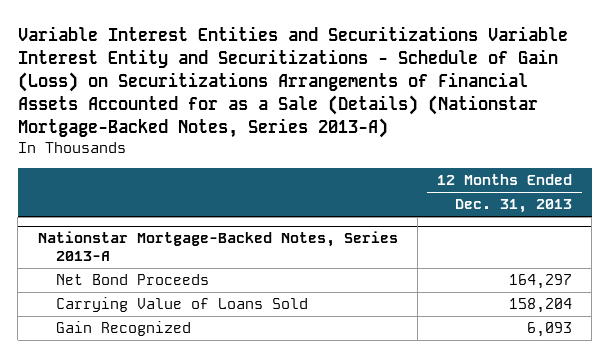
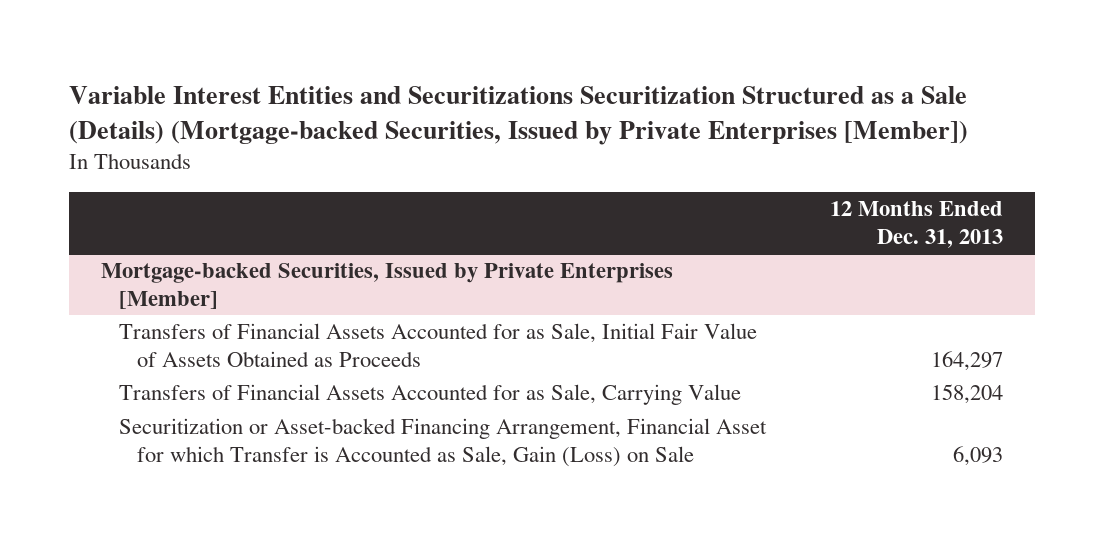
[17,25,568,139] Variable Interest Entities and Securitizations Variable Interest Entity and Securitizations - Schedule of Gain (Loss) on Securitizations Arrangements of Financial Assets Accounted for as a Sale (Details) (Nationstar Mortgage-Backed Notes, Series 2013-A) -> [68,85,968,145] Variable Interest Entities and Securitizations Securitization Structured as a Sale (Details) (Mortgage-backed Securities, Issued by Private Enterprises [Member])
[37,231,398,262] Nationstar Mortgage-Backed Notes, Series 2013-A -> none
none -> [100,263,673,309] Mortgage-backed Securities, Issued by Private Enterprises [Member]
[55,274,209,286] Net Bond Proceeds -> [118,323,757,367] Transfers of Financial Assets Accounted for as Sale, Initial Fair Value of Assets Obtained as Proceeds
[55,297,308,313] Carrying Value of Loans Sold -> [118,384,741,406] Transfers of Financial Assets Accounted for as Sale, Carrying Value
[55,321,191,337] Gain Recognized -> [118,418,767,467] Securitization or Asset-backed Financing Arrangement, Financial Asset for which Transfer is Accounted as Sale, Gain (Loss) on Sale

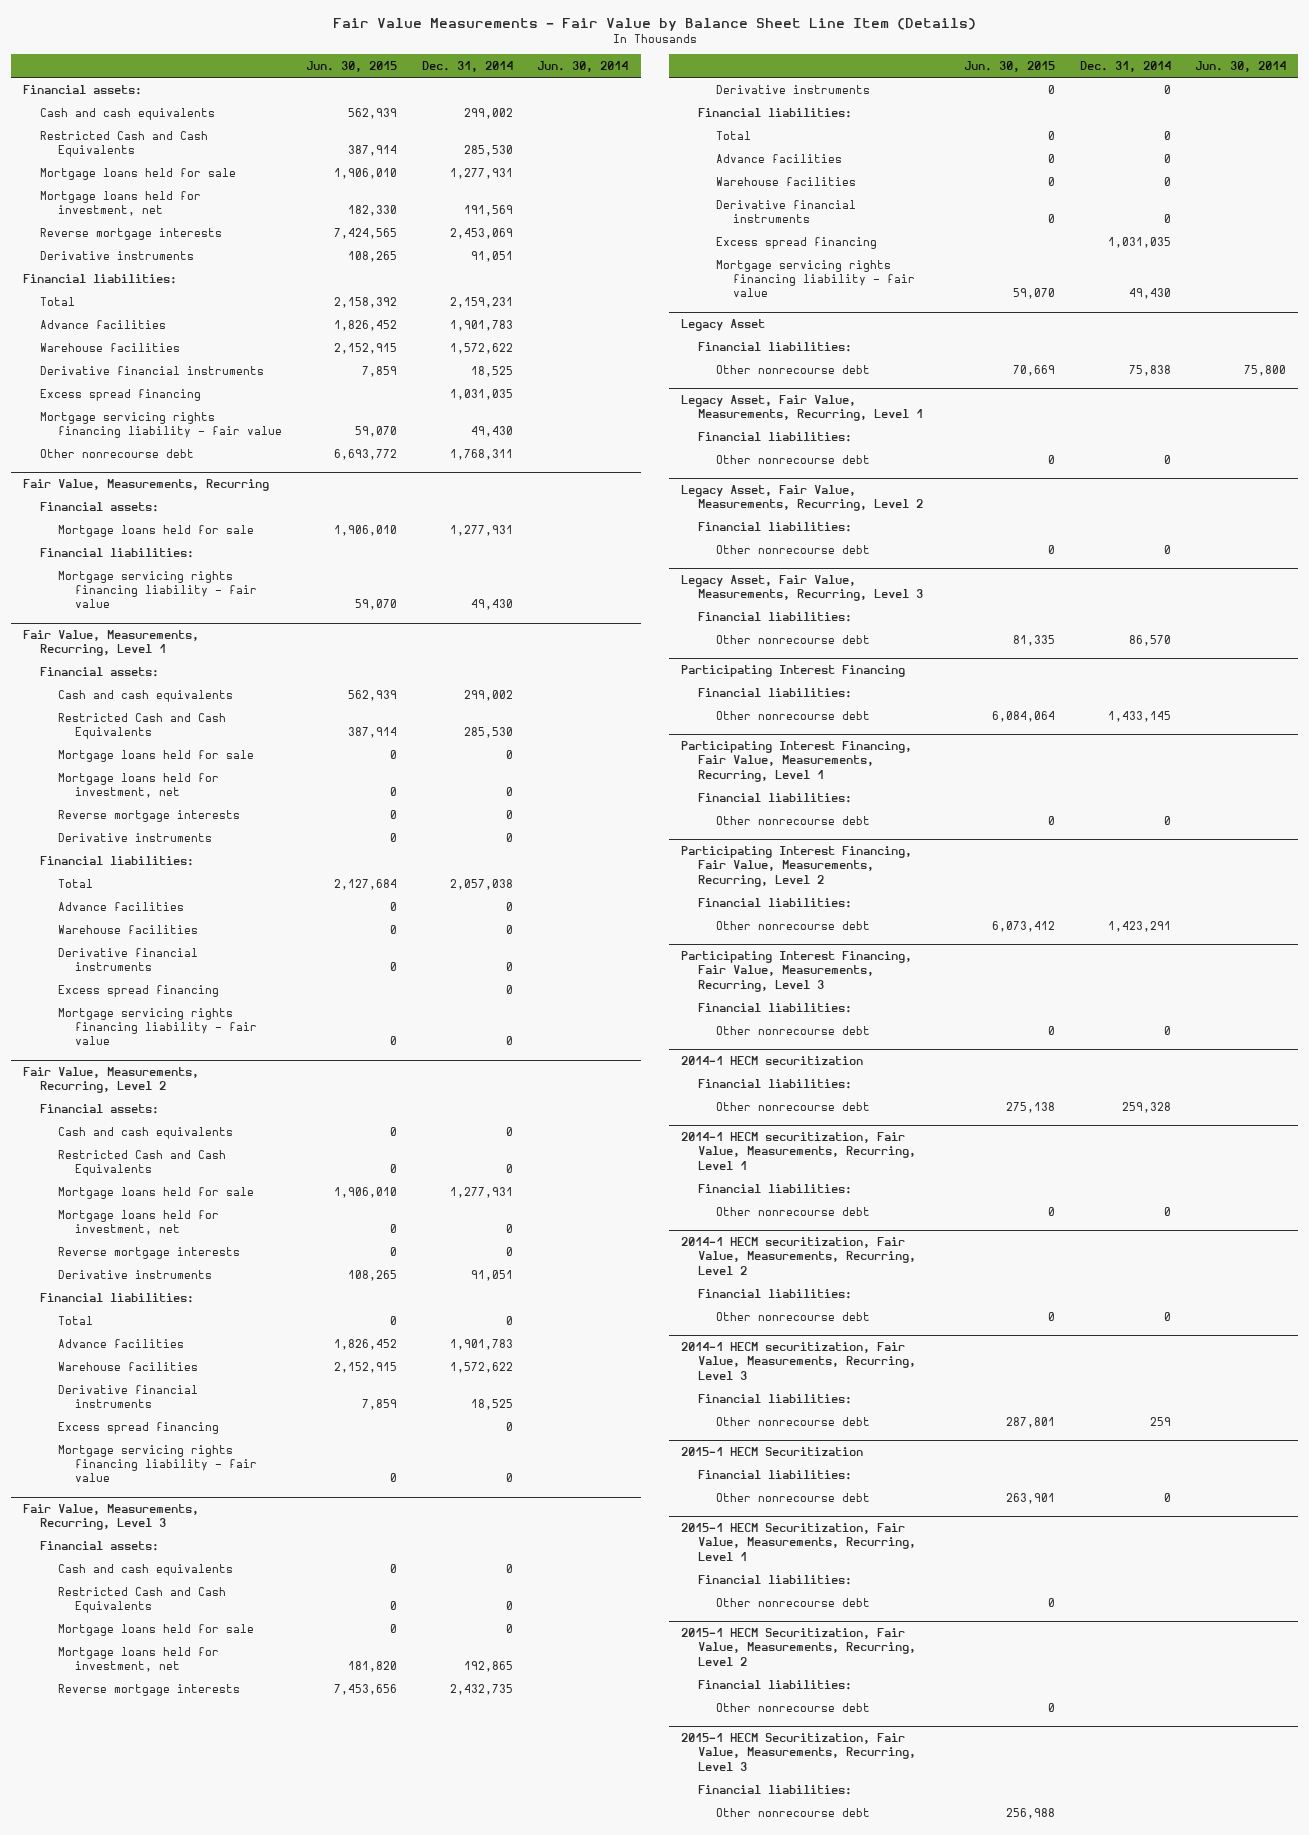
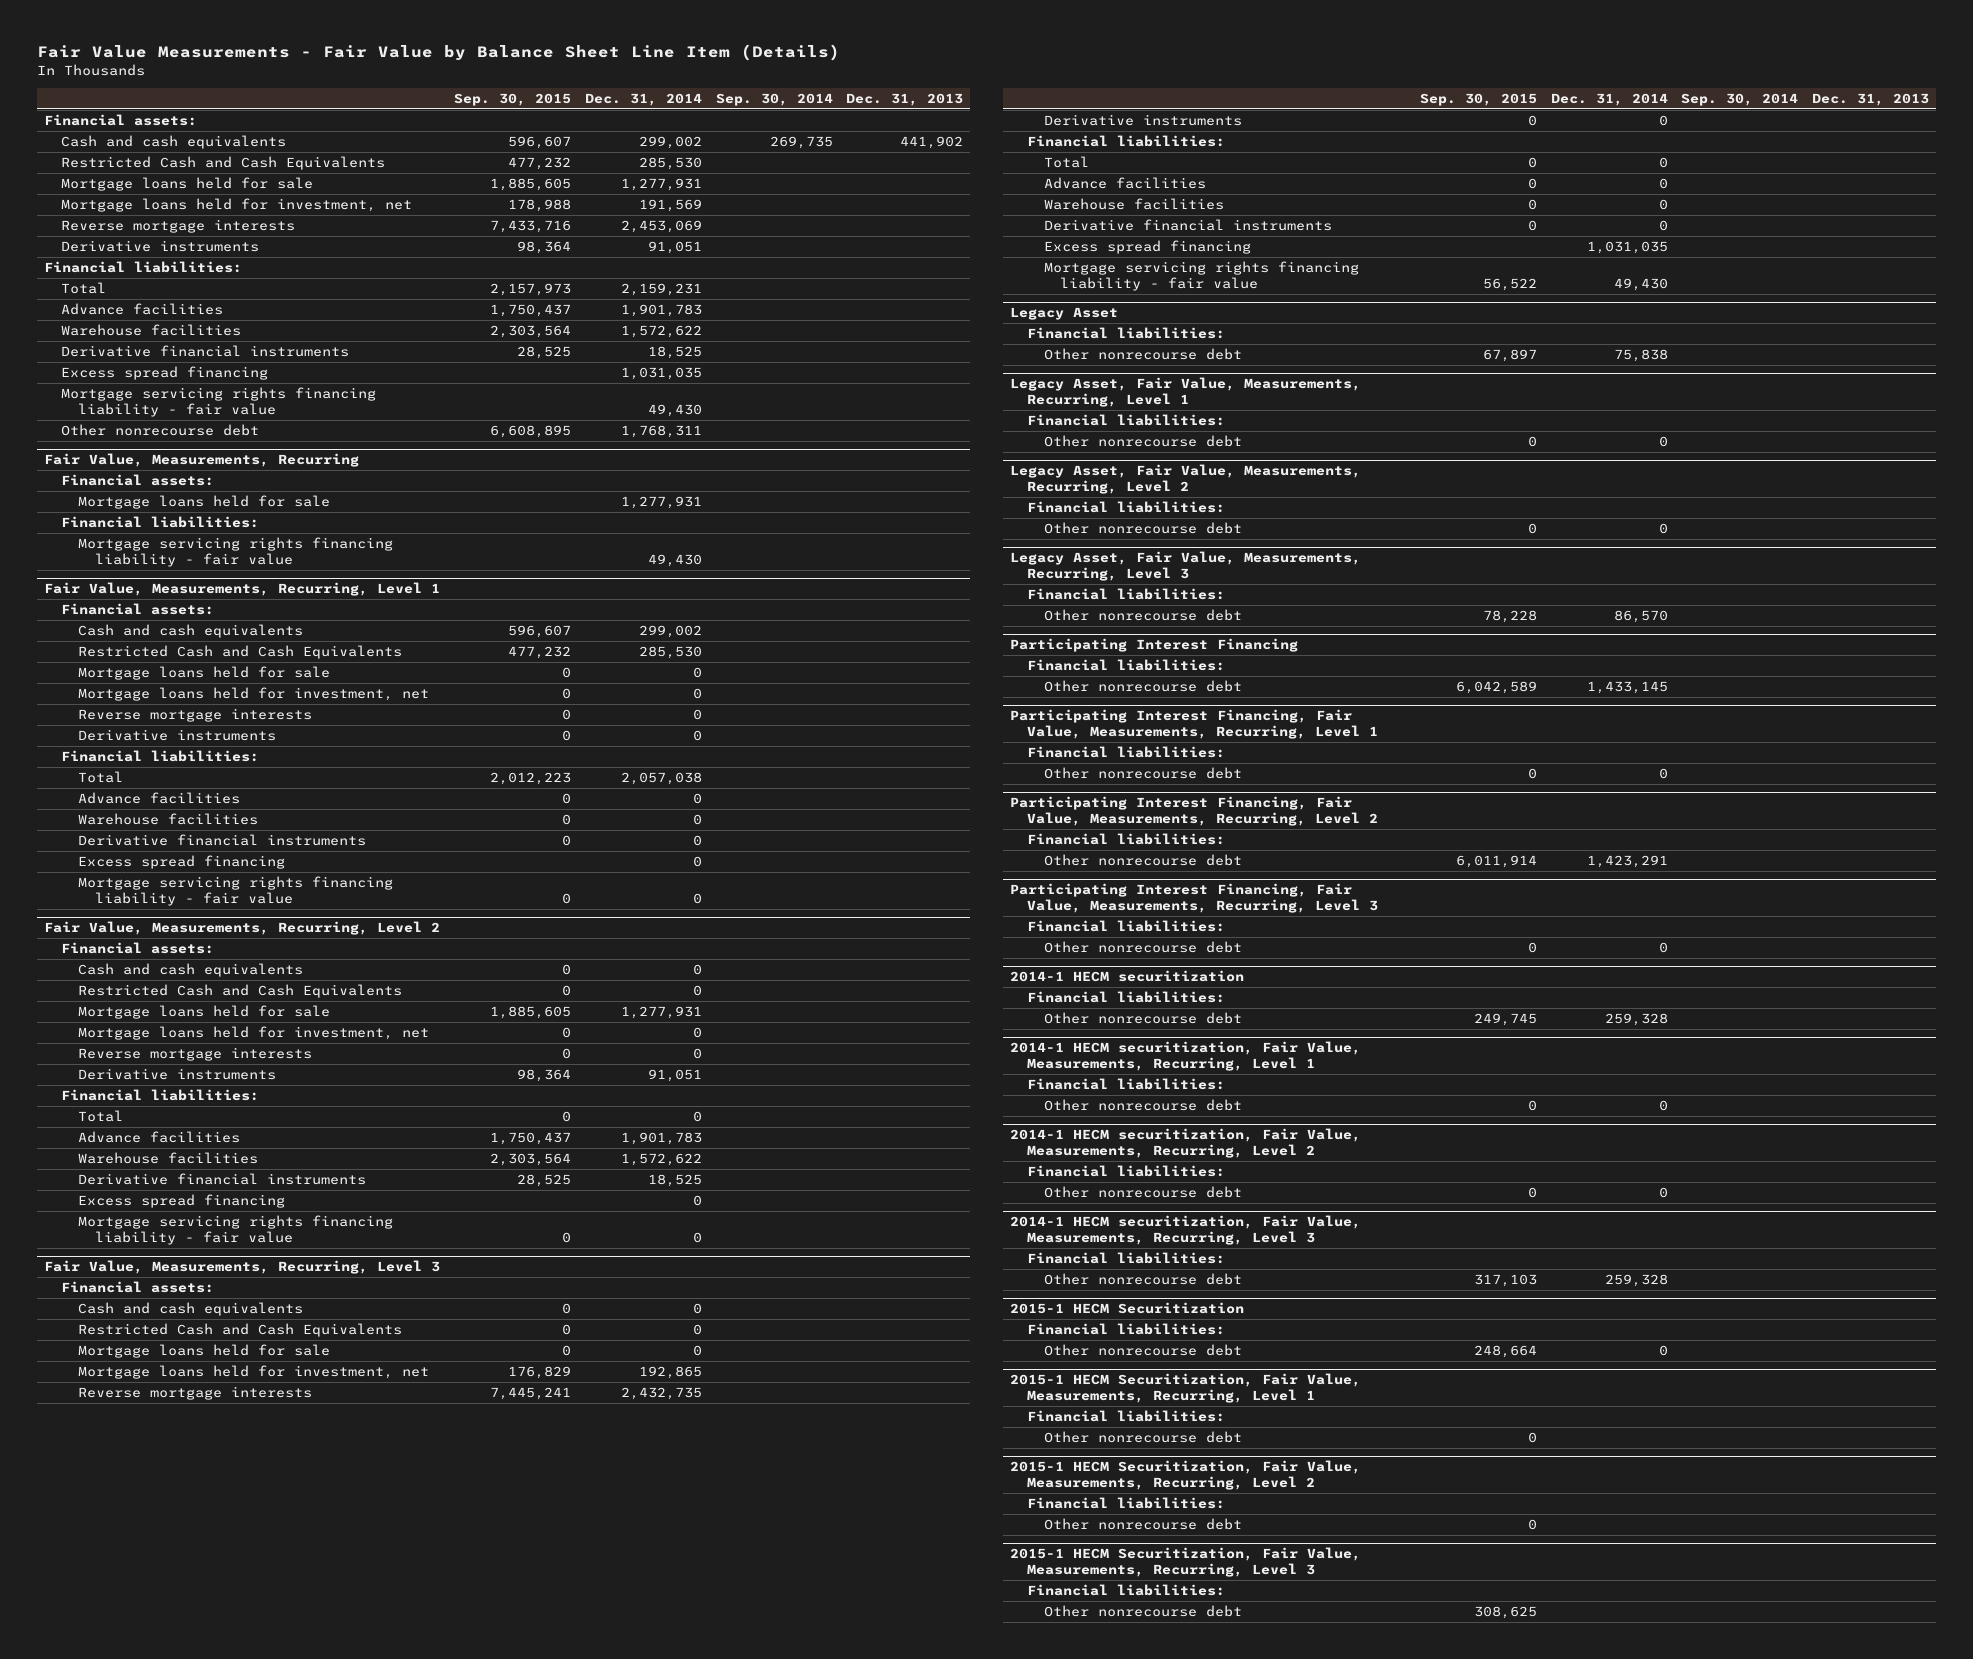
[306,60,398,72] Jun. 30, 2015 -> none
[537,60,629,72] Jun. 30, 2014 -> none
none -> [453,92,571,106] Sep. 30, 2015
none -> [715,92,833,106] Sep. 30, 2014
none -> [846,92,964,106] Dec. 31, 2013
[1149,1416,1171,1426] 259 -> [1604,1274,1668,1288] 259,328

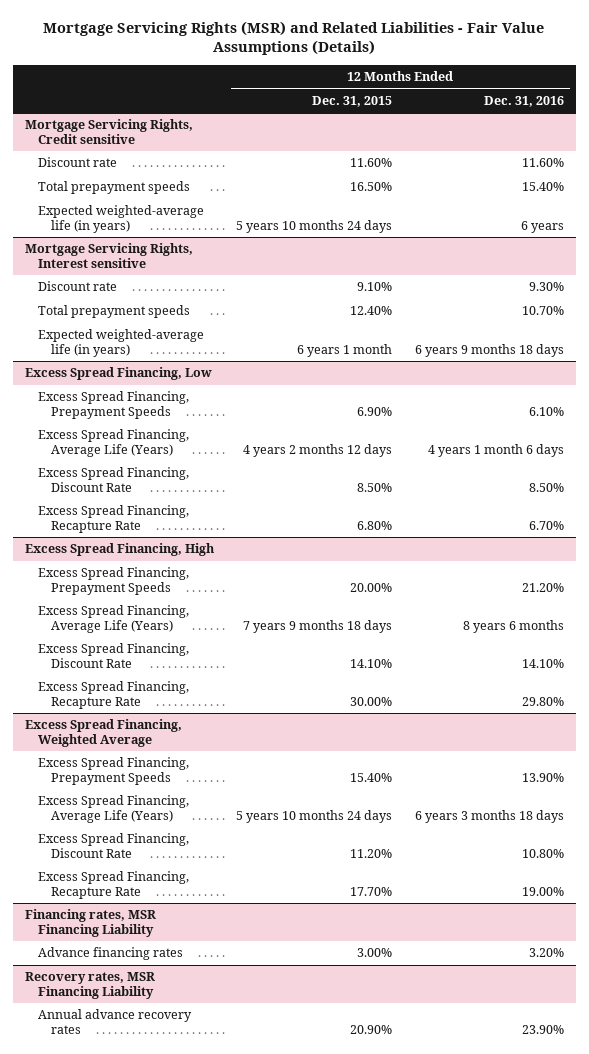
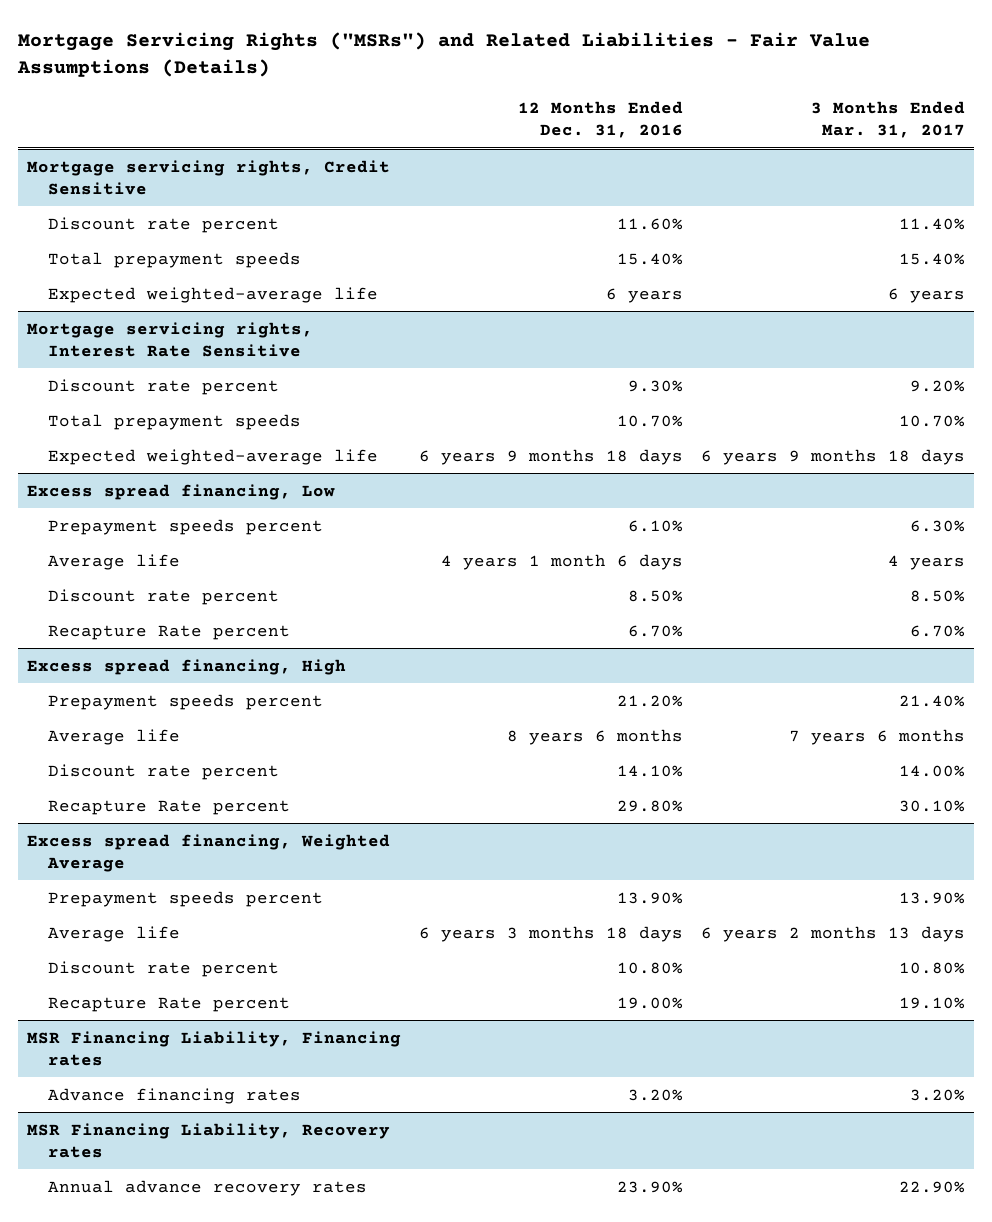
[43,20,545,56] Mortgage Servicing Rights (MSR) and Related Liabilities - Fair Value Assumptions (Details) -> [17,31,871,78] Mortgage Servicing Rights ("MSRs") and Related Liabilities - Fair Value Assumptions (Details)
[312,95,393,107] Dec. 31, 2015 -> none
none -> [810,101,965,139] 3 Months Ended Mar. 31, 2017
[24,119,193,145] Mortgage Servicing Rights, Credit sensitive -> [27,159,391,195] Mortgage servicing rights, Credit Sensitive
[38,157,118,168] Discount rate -> [47,216,279,233] Discount rate percent
[38,205,205,234] Expected weighted-average life (in years) -> [47,286,378,303] Expected weighted-average life
[24,243,193,269] Mortgage Servicing Rights, Interest sensitive -> [27,321,314,357] Mortgage servicing rights, Interest Rate Sensitive
[38,281,118,292] Discount rate -> [47,378,279,395] Discount rate percent
[38,329,205,358] Expected weighted-average life (in years) -> [47,448,378,465] Expected weighted-average life
[24,367,212,381] Excess Spread Financing, Low -> [27,483,336,500] Excess spread financing, Low
[38,391,190,420] Excess Spread Financing, Prepayment Speeds -> [47,518,323,535] Prepayment speeds percent
[38,429,190,458] Excess Spread Financing, Average Life (Years) -> [47,553,180,570] Average life
[38,467,190,493] Excess Spread Financing, Discount Rate -> [47,588,279,605] Discount rate percent
[38,505,190,534] Excess Spread Financing, Recapture Rate -> [47,624,290,640] Recapture Rate percent
[24,543,215,557] Excess Spread Financing, High -> [27,658,347,675] Excess spread financing, High
[38,567,190,596] Excess Spread Financing, Prepayment Speeds -> [47,693,323,710] Prepayment speeds percent
[38,605,190,634] Excess Spread Financing, Average Life (Years) -> [47,728,180,745] Average life
[38,643,190,669] Excess Spread Financing, Discount Rate -> [47,763,279,780] Discount rate percent
[38,681,190,710] Excess Spread Financing, Recapture Rate -> [47,799,290,815] Recapture Rate percent
[24,719,182,748] Excess Spread Financing, Weighted Average -> [27,833,391,872] Excess spread financing, Weighted Average
[38,757,190,786] Excess Spread Financing, Prepayment Speeds -> [47,890,323,907] Prepayment speeds percent
[38,795,190,824] Excess Spread Financing, Average Life (Years) -> [47,925,180,942] Average life
[38,833,190,859] Excess Spread Financing, Discount Rate -> [47,960,279,977] Discount rate percent
[38,871,190,900] Excess Spread Financing, Recapture Rate -> [47,996,290,1012] Recapture Rate percent
[24,909,156,938] Financing rates, MSR Financing Liability -> [27,1030,402,1066] MSR Financing Liability, Financing rates
[24,972,155,1000] Recovery rates, MSR Financing Liability -> [27,1122,391,1158] MSR Financing Liability, Recovery rates

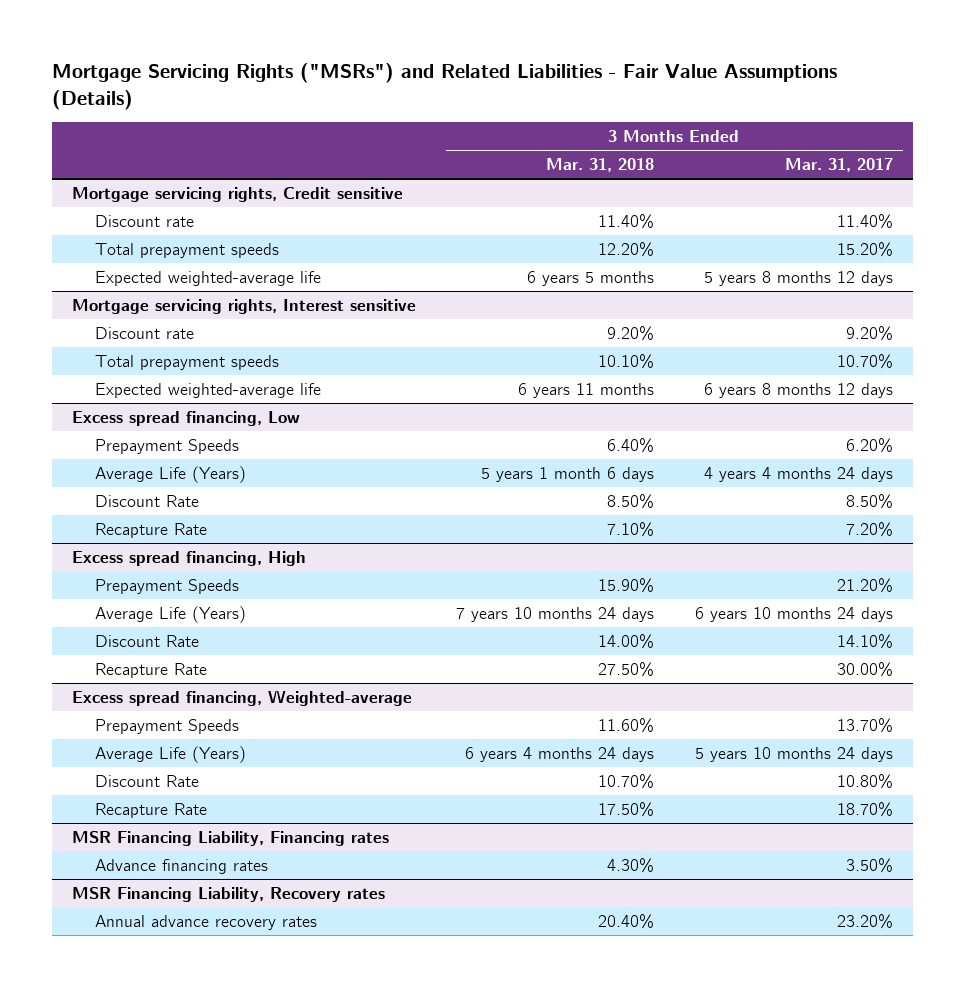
[518,101,684,139] 12 Months Ended Dec. 31, 2016 -> none
none -> [546,158,655,173] Mar. 31, 2018
[27,159,391,195] Mortgage servicing rights, Credit Sensitive -> [72,186,404,202] Mortgage servicing rights, Credit sensitive
[47,216,279,233] Discount rate percent -> [94,214,194,227] Discount rate
[898,252,965,265] 15.40% -> [836,241,893,257] 15.20%
[887,287,965,303] 6 years -> [703,270,893,286] 5 years 8 months 12 days
[27,321,314,357] Mortgage servicing rights, Interest Rate Sensitive -> [72,298,417,314] Mortgage servicing rights, Interest sensitive
[47,378,279,395] Discount rate percent -> [94,326,194,339] Discount rate
[700,448,965,465] 6 years 9 months 18 days -> [703,382,893,398] 6 years 8 months 12 days
[47,518,323,535] Prepayment speeds percent -> [94,438,239,454] Prepayment Speeds
[909,519,965,532] 6.30% -> [845,437,893,453] 6.20%
[47,553,180,570] Average life -> [94,465,246,483] Average Life (Years)
[887,554,965,570] 4 years -> [703,466,893,482] 4 years 4 months 24 days
[47,588,279,605] Discount rate percent -> [94,494,199,507] Discount Rate
[47,624,290,640] Recapture Rate percent -> [94,522,207,538] Recapture Rate
[909,624,965,637] 6.70% -> [845,521,893,537] 7.20%
[47,693,323,710] Prepayment speeds percent -> [94,578,239,594] Prepayment Speeds
[898,694,965,707] 21.40% -> [836,577,893,593] 21.20%
[47,728,180,745] Average life -> [94,605,246,623] Average Life (Years)
[788,728,965,745] 7 years 6 months -> [694,606,893,622] 6 years 10 months 24 days
[47,763,279,780] Discount rate percent -> [94,634,199,647] Discount Rate
[898,764,965,777] 14.00% -> [836,633,893,649] 14.10%
[47,799,290,815] Recapture Rate percent -> [94,662,207,678] Recapture Rate
[898,799,965,812] 30.10% -> [836,661,893,677] 30.00%
[27,833,391,872] Excess spread financing, Weighted Average -> [72,689,413,706] Excess spread financing, Weighted-average
[47,890,323,907] Prepayment speeds percent -> [94,718,239,734] Prepayment Speeds
[898,891,965,904] 13.90% -> [836,717,893,733] 13.70%
[47,925,180,942] Average life -> [94,745,246,763] Average Life (Years)
[700,925,965,942] 6 years 2 months 13 days -> [694,746,893,762] 5 years 10 months 24 days
[47,960,279,977] Discount rate percent -> [94,774,199,787] Discount Rate
[47,996,290,1012] Recapture Rate percent -> [94,802,207,818] Recapture Rate
[898,996,965,1009] 19.10% -> [836,801,893,817] 18.70%
[909,1088,965,1101] 3.20% -> [845,857,893,873] 3.50%
[898,1180,965,1193] 22.90% -> [836,913,893,929] 23.20%

